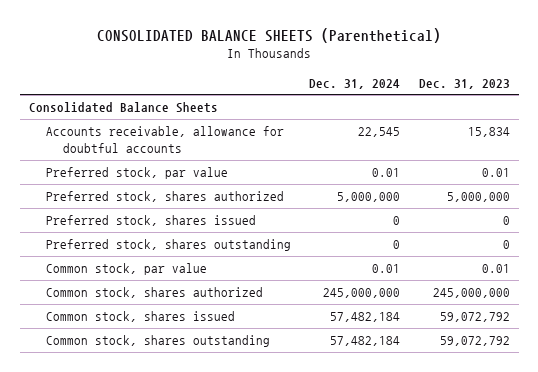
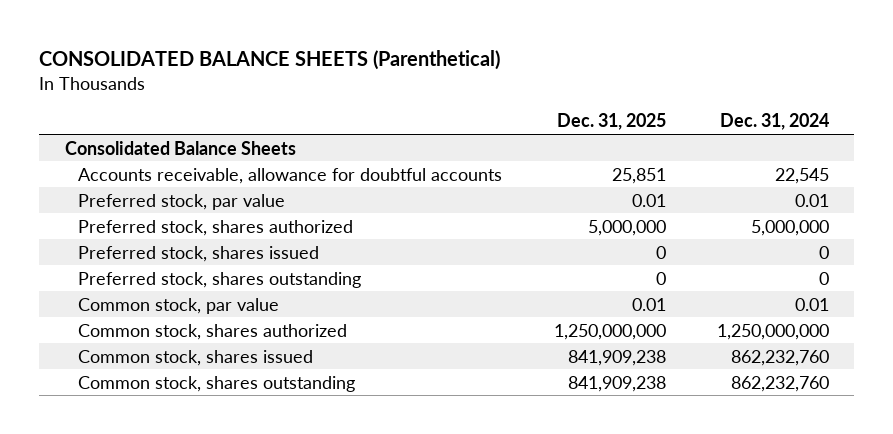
[418,78,510,89] Dec. 31, 2023 -> none
none -> [556,113,666,131] Dec. 31, 2025
[323,288,401,299] 245,000,000 -> [716,323,829,340] 1,250,000,000
[330,312,401,323] 57,482,184 -> [730,349,829,366] 862,232,760
[330,336,401,347] 57,482,184 -> [730,375,829,392] 862,232,760

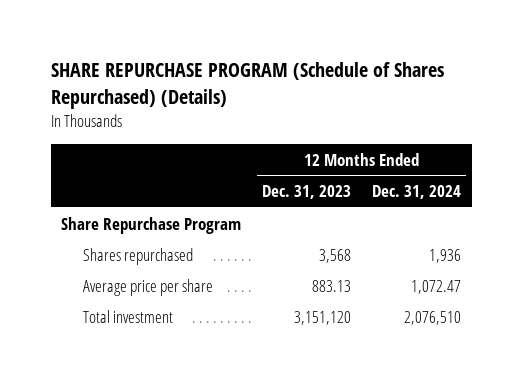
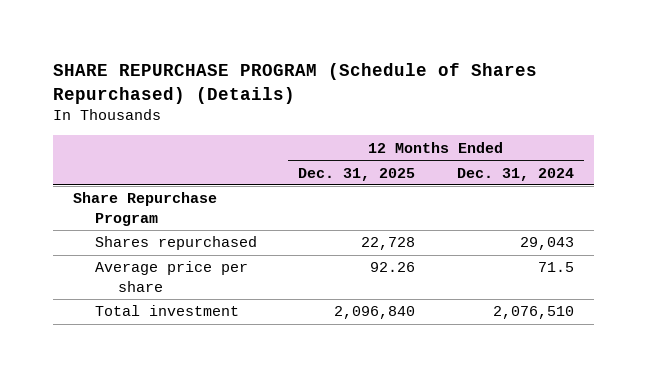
[262,185,352,200] Dec. 31, 2023 -> none
none -> [298,167,416,181] Dec. 31, 2025
[429,248,462,263] 1,936 -> [519,237,574,251] 29,043
[411,279,462,294] 1,072.47 -> [537,262,574,273] 71.5

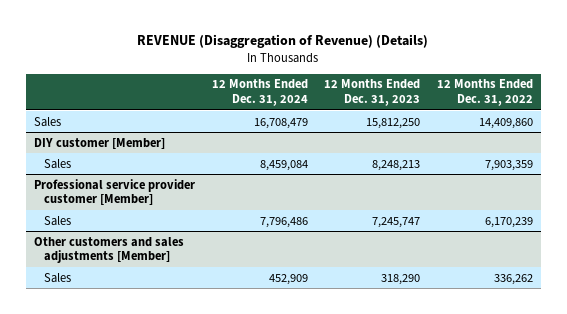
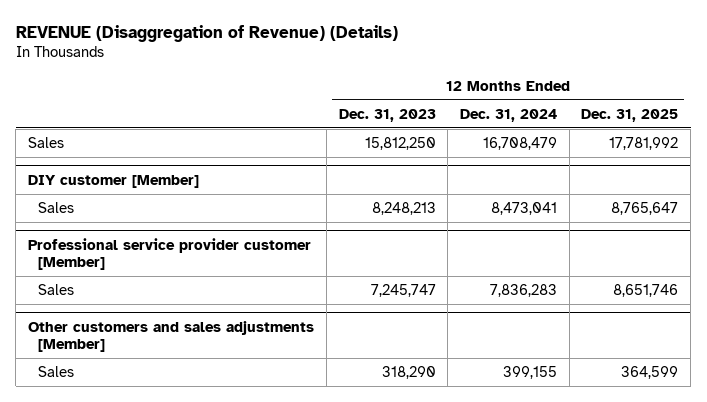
[436,79,533,107] 12 Months Ended Dec. 31, 2022 -> none
none -> [581,108,679,122] Dec. 31, 2025
[259,159,308,171] 8,459,084 -> [490,201,557,215] 8,473,041
[259,216,308,228] 7,796,486 -> [489,283,557,297] 7,836,283
[268,273,308,285] 452,909 -> [502,365,557,379] 399,155

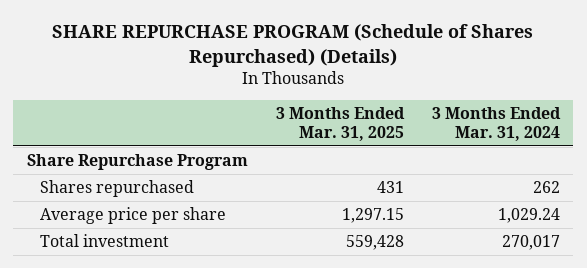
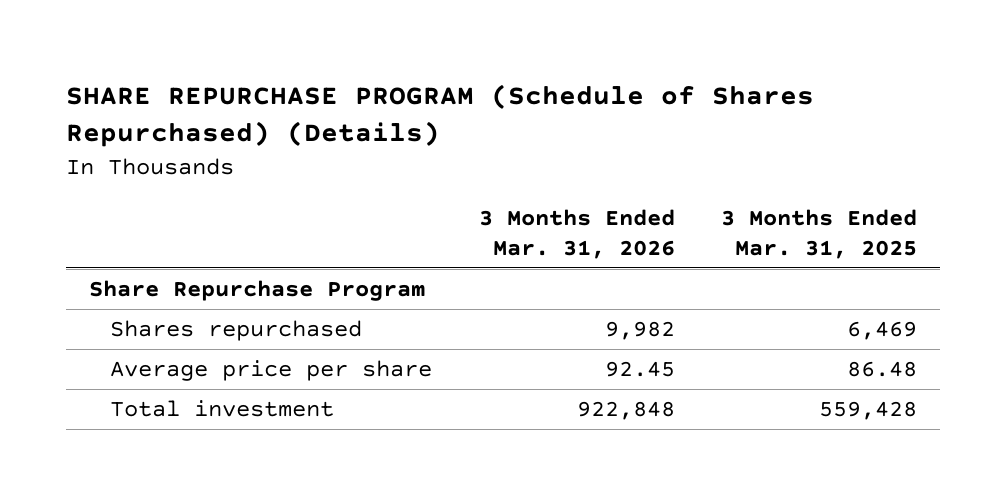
[431,106,561,141] 3 Months Ended Mar. 31, 2024 -> none
none -> [478,208,675,259] 3 Months Ended Mar. 31, 2026
[376,180,404,193] 431 -> [846,320,917,340] 6,469
[341,207,404,223] 1,297.15 -> [846,360,917,377] 86.48

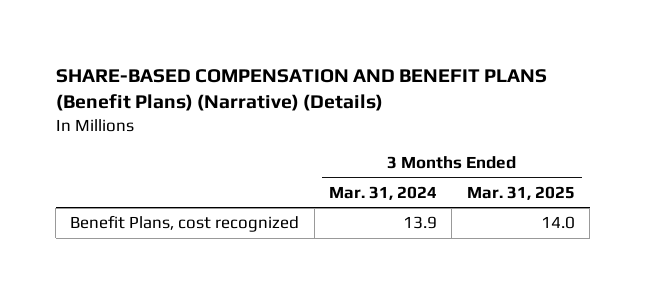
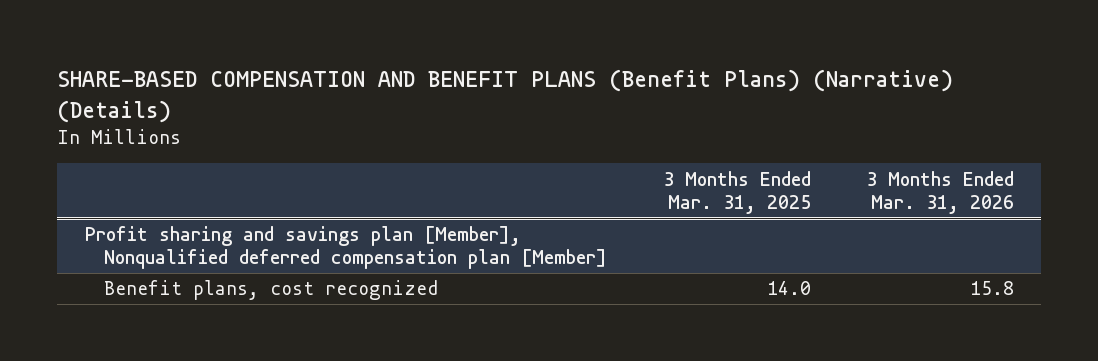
[329,185,438,200] Mar. 31, 2024 -> none
none -> [865,170,1014,214] 3 Months Ended Mar. 31, 2026
none -> [84,226,608,270] Profit sharing and savings plan [Member], Nonqualified deferred compensation plan [Member]
[70,215,300,233] Benefit Plans, cost recognized -> [104,280,439,301] Benefit plans, cost recognized

